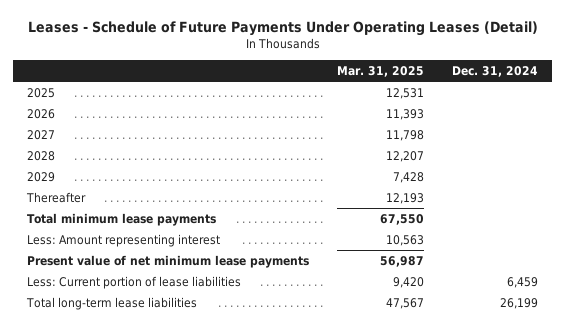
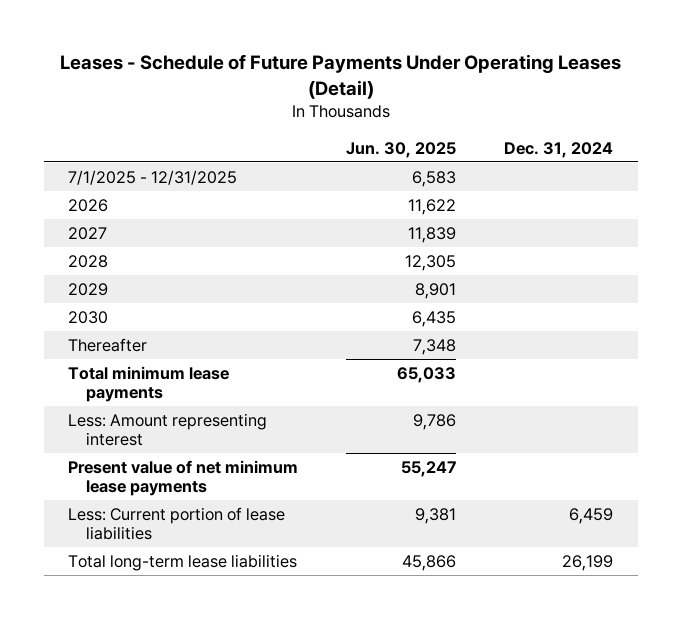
[337,66,425,78] Mar. 31, 2025 -> none
none -> [346,141,457,158] Jun. 30, 2025
[27,87,56,98] 2025 -> [67,169,237,185] 7/1/2025 - 12/31/2025
none -> [67,310,108,324] 2030

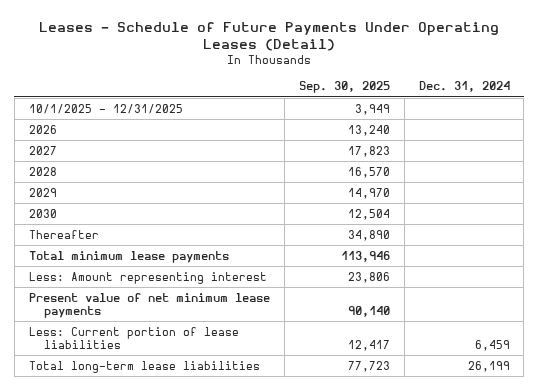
[346,141,457,158] Jun. 30, 2025 -> none
none -> [298,81,390,94] Sep. 30, 2025
[67,169,237,185] 7/1/2025 - 12/31/2025 -> [28,103,183,114] 10/1/2025 - 12/31/2025

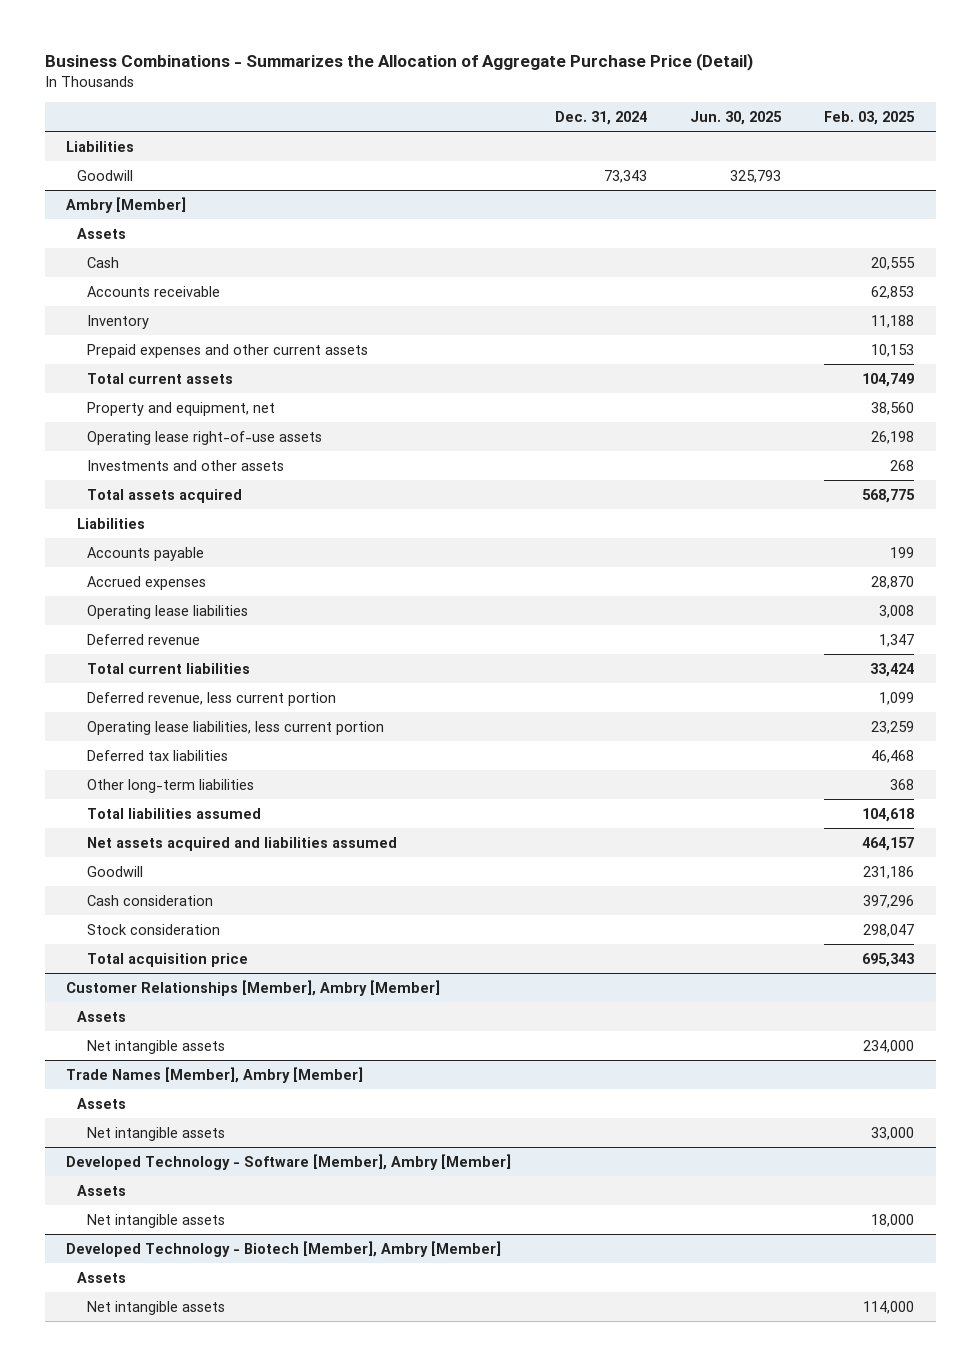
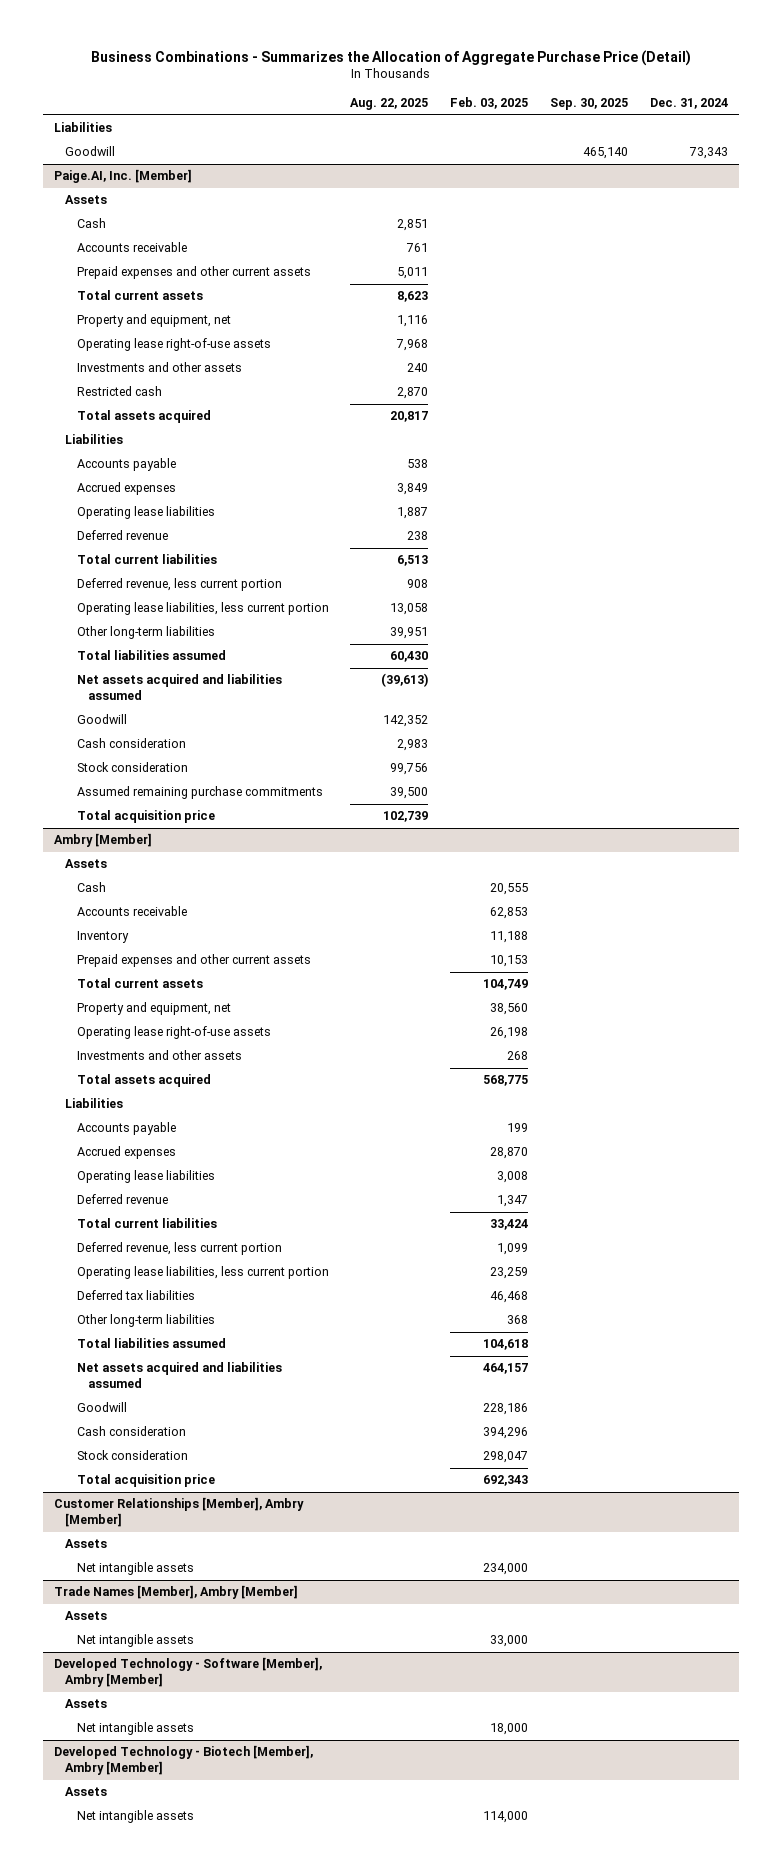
[689,110,782,125] Jun. 30, 2025 -> none
none -> [350,98,429,111] Aug. 22, 2025
none -> [550,98,629,111] Sep. 30, 2025
none -> [53,169,192,184] Paige.AI, Inc. [Member]
none -> [65,195,108,205] Assets
none -> [76,218,106,229] Cash
none -> [76,242,187,253] Accounts receivable
none -> [76,266,311,280] Prepaid expenses and other current assets
none -> [76,290,203,301] Total current assets
none -> [76,314,231,328] Property and equipment, net
none -> [76,338,271,352] Operating lease right-of-use assets
none -> [76,362,242,373] Investments and other assets
none -> [76,386,162,397] Restricted cash
none -> [76,410,211,424] Total assets acquired
none -> [65,434,124,445] Liabilities
none -> [76,458,176,472] Accounts payable
none -> [76,482,176,496] Accrued expenses
none -> [76,506,215,520] Operating lease liabilities
none -> [76,530,168,541] Deferred revenue
none -> [76,554,217,565] Total current liabilities
none -> [76,578,282,592] Deferred revenue, less current portion
none -> [76,602,329,616] Operating lease liabilities, less current portion
none -> [76,626,215,640] Other long-term liabilities
none -> [76,650,226,661] Total liabilities assumed
none -> [76,674,282,700] Net assets acquired and liabilities assumed
none -> [76,714,127,725] Goodwill
none -> [76,738,186,749] Cash consideration
none -> [76,762,188,773] Stock consideration
none -> [76,786,323,800] Assumed remaining purchase commitments
none -> [76,810,215,824] Total acquisition price
[862,865,914,879] 231,186 -> [483,1403,529,1416] 228,186
[862,894,914,908] 397,296 -> [483,1427,529,1440] 394,296
[861,952,914,967] 695,343 -> [483,1475,529,1487] 692,343

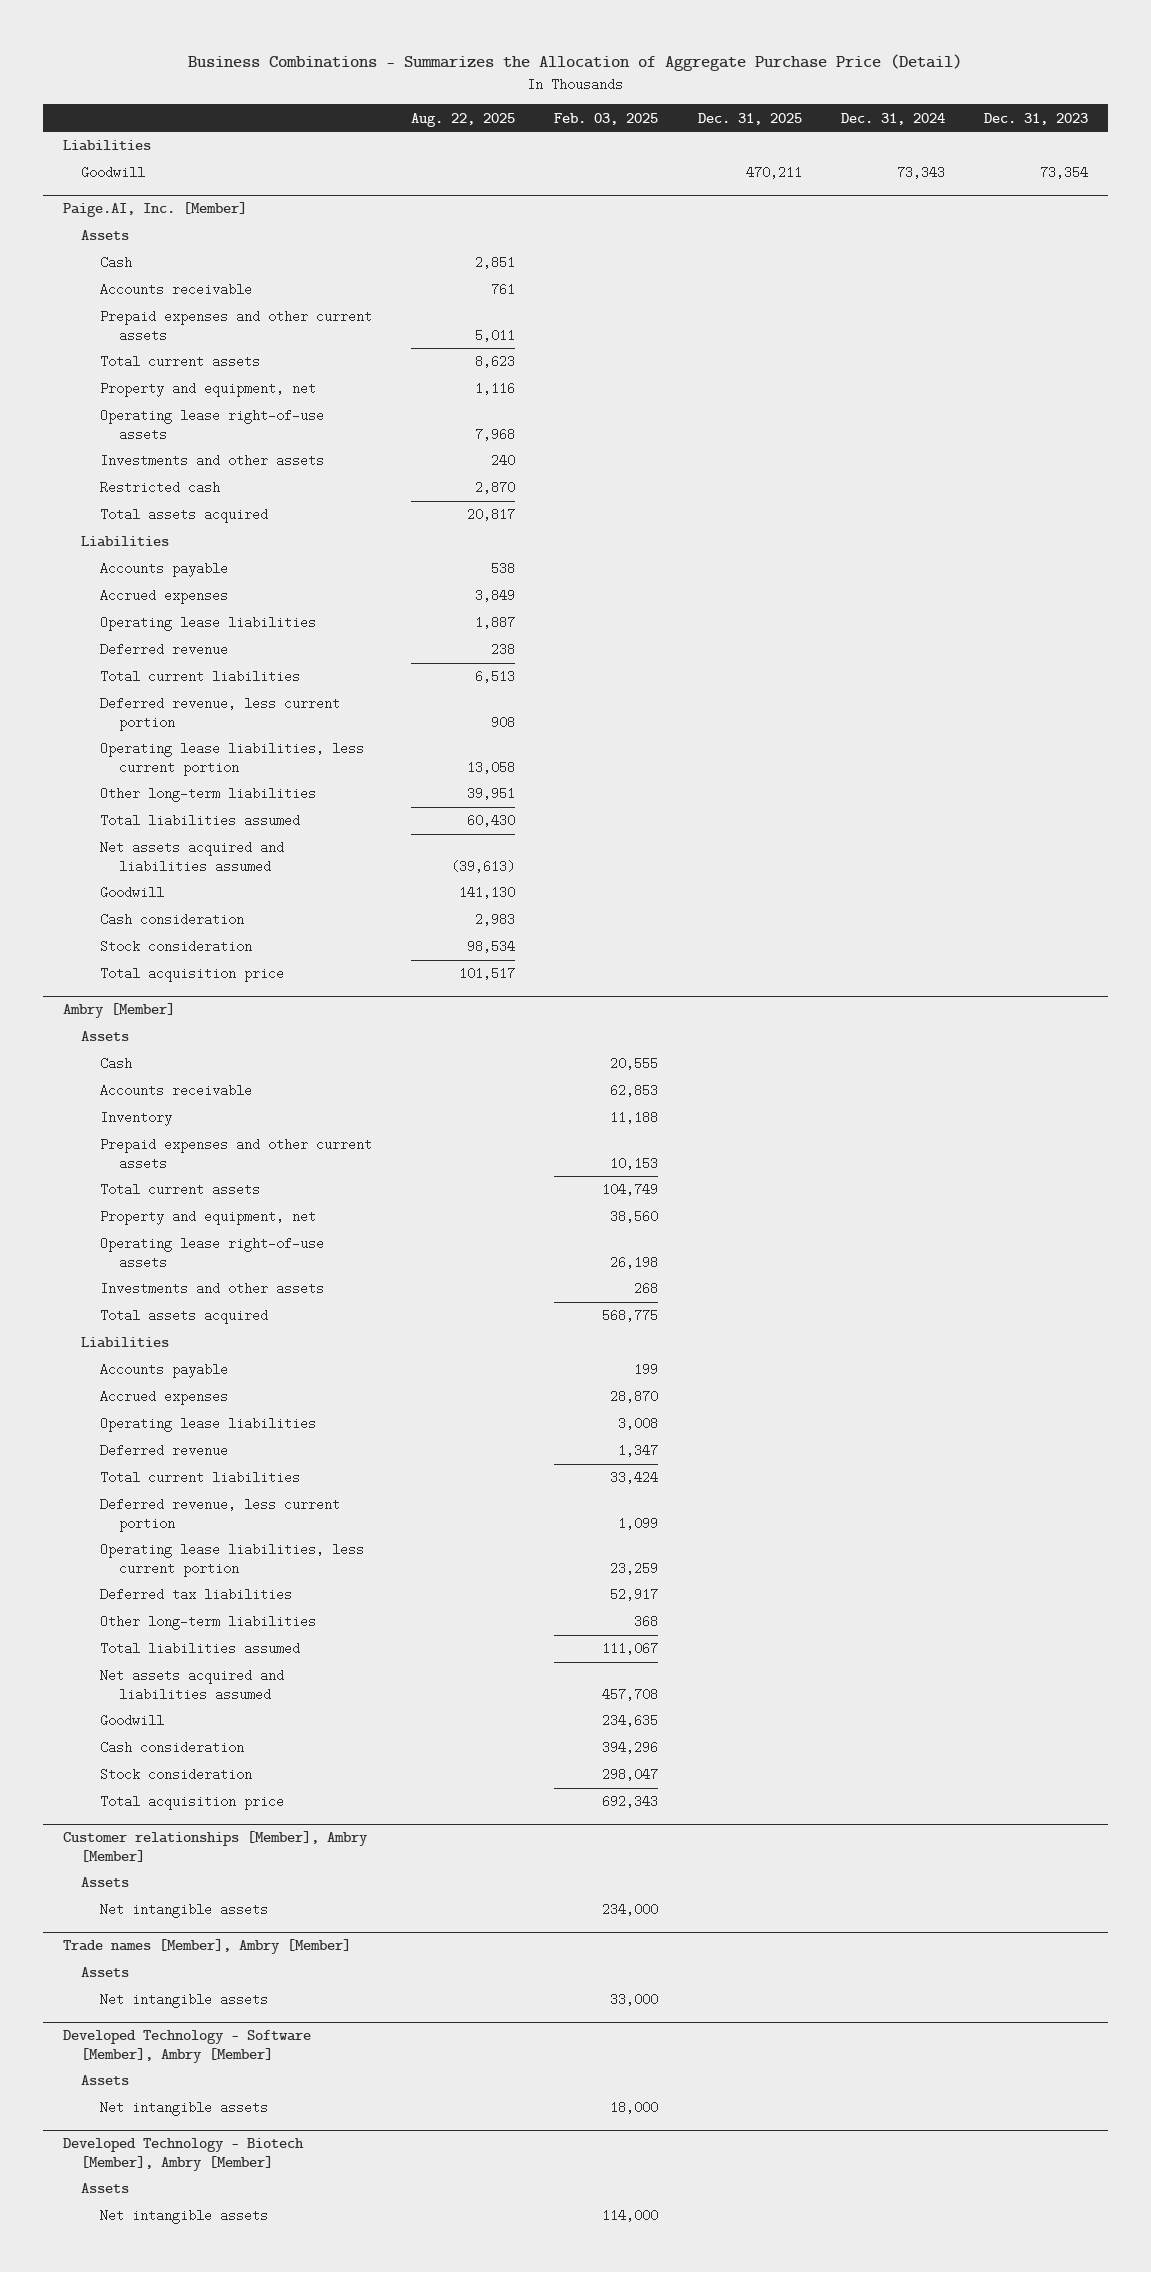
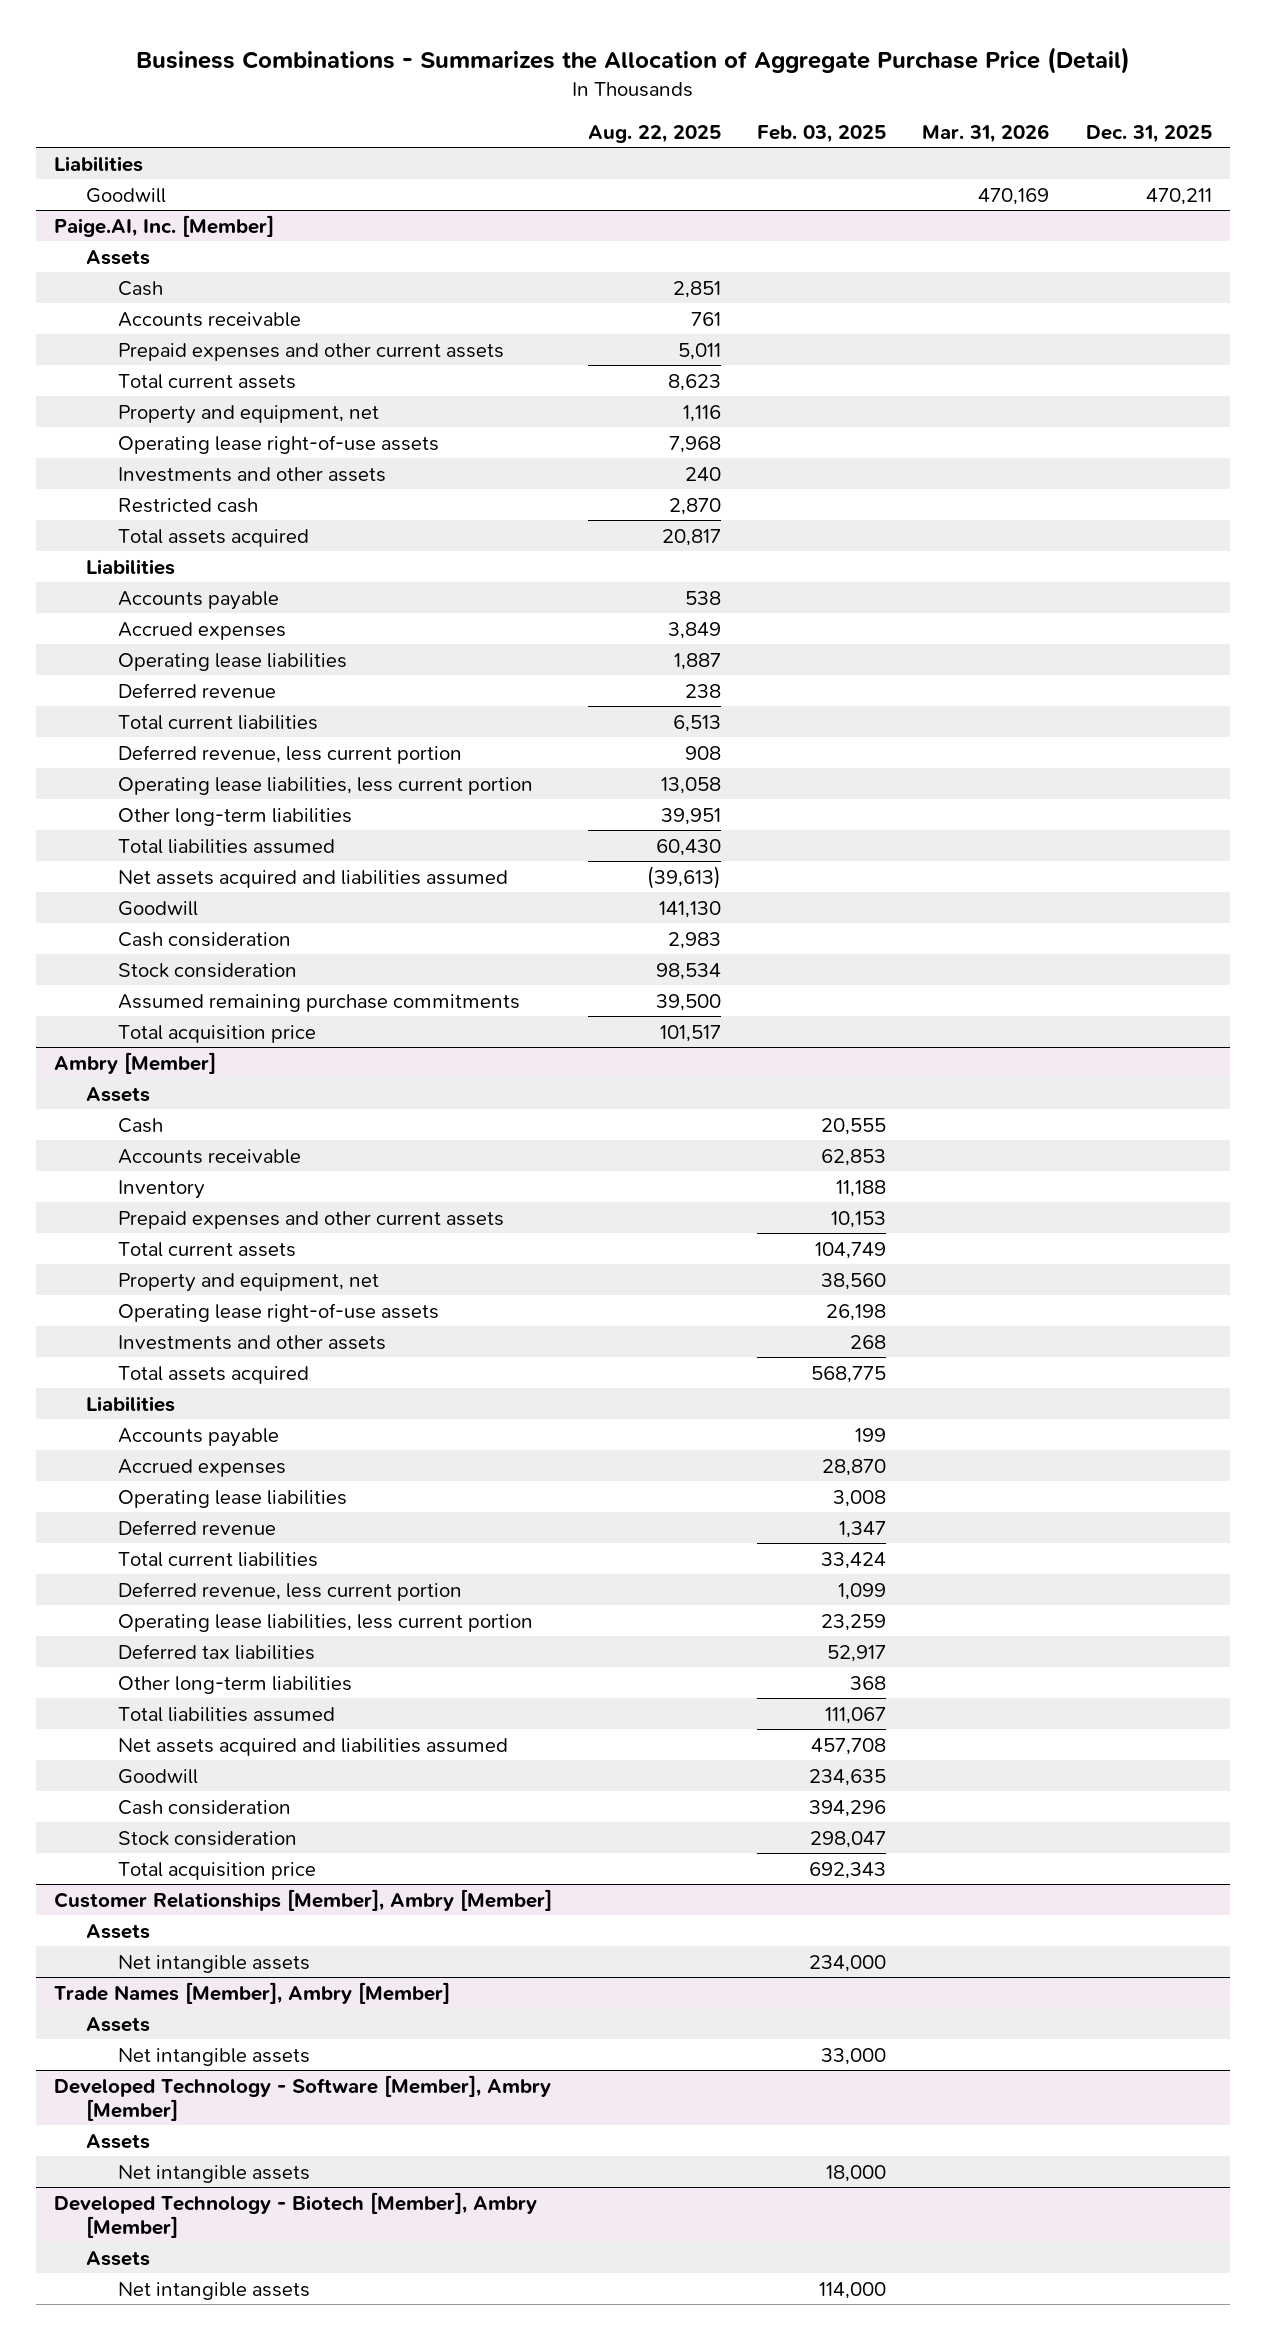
[840,112,945,125] Dec. 31, 2024 -> none
[984,112,1089,125] Dec. 31, 2023 -> none
none -> [922,123,1050,143] Mar. 31, 2026
none -> [117,993,520,1012] Assumed remaining purchase commitments
[62,1831,368,1862] Customer relationships [Member], Ambry [Member] -> [53,1888,552,1911] Customer Relationships [Member], Ambry [Member]
[62,1939,351,1955] Trade names [Member], Ambry [Member] -> [53,1981,450,2004] Trade Names [Member], Ambry [Member]

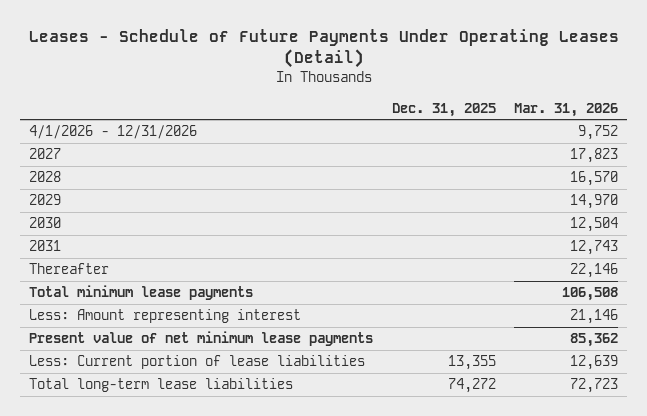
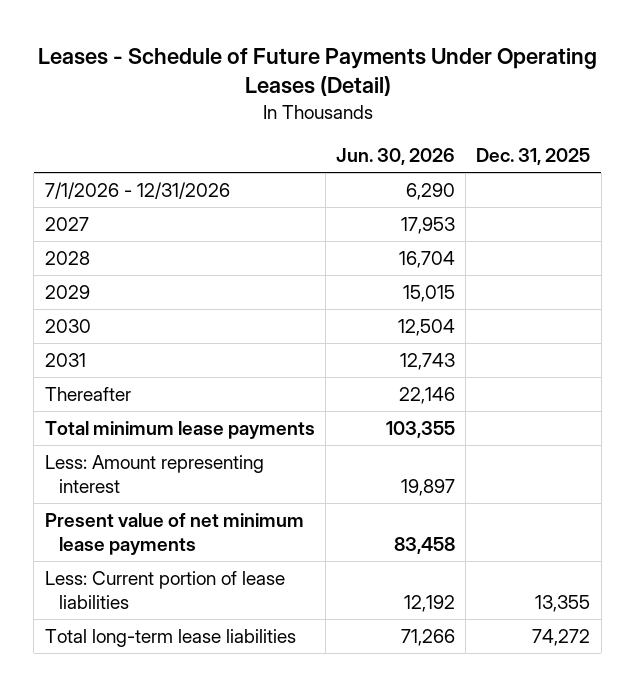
[514,102,619,117] Mar. 31, 2026 -> none
none -> [336,148,456,166] Jun. 30, 2026
[29,125,198,140] 4/1/2026 - 12/31/2026 -> [44,182,230,200] 7/1/2026 - 12/31/2026

